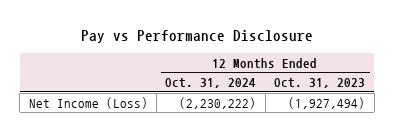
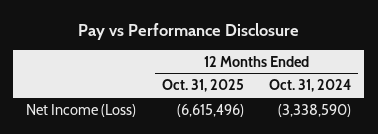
[274,78,366,89] Oct. 31, 2023 -> none
none -> [161,79,244,93] Oct. 31, 2025
[179,96,257,109] (2,230,222) -> [278,103,352,117] (3,338,590)

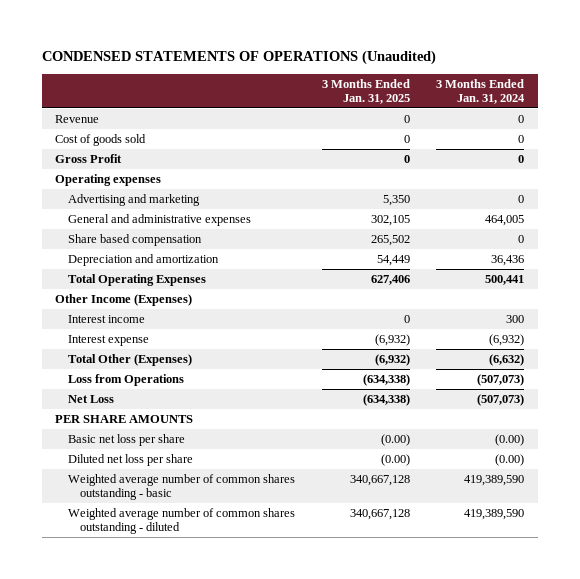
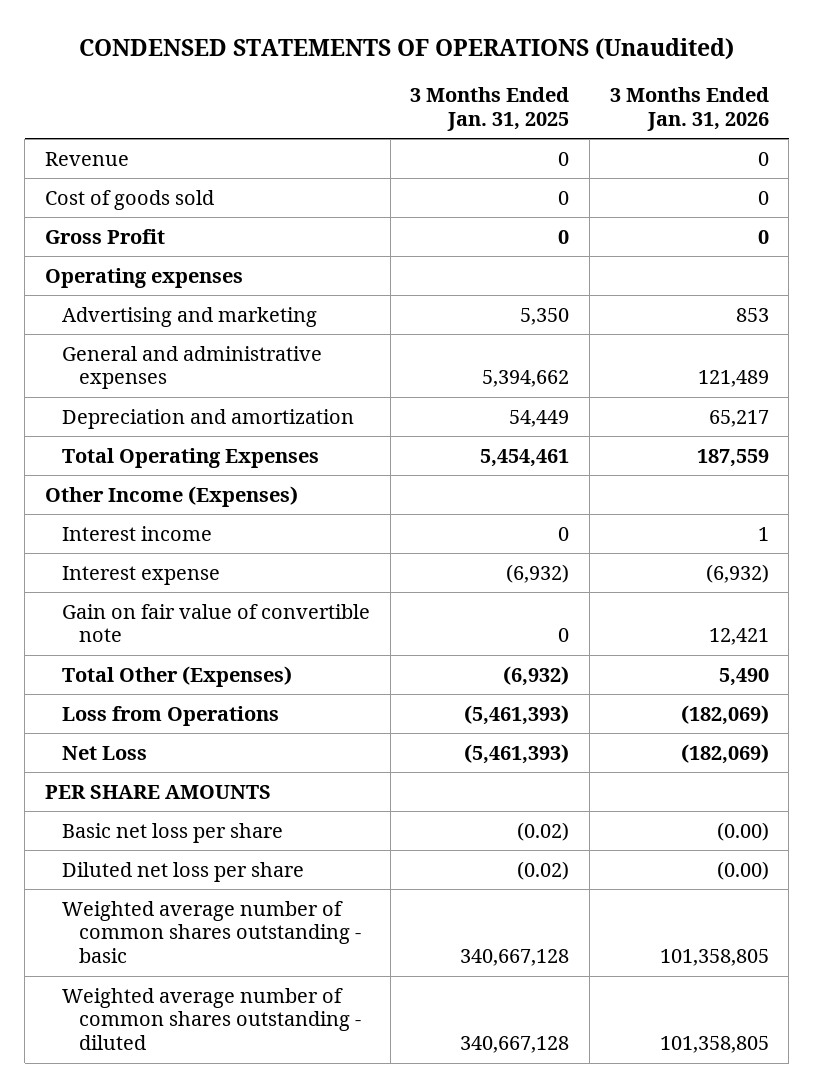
[436,78,526,105] 3 Months Ended Jan. 31, 2024 -> none
none -> [609,87,769,132] 3 Months Ended Jan. 31, 2026
[67,233,202,246] Share based compensation -> none
[370,214,410,226] 302,105 -> [482,370,570,388] 5,394,662
[370,274,410,285] 627,406 -> [480,448,570,467] 5,454,461
none -> [61,603,370,643] Gain on fair value of convertible note
[362,373,410,386] (634,338) -> [464,704,570,725] (5,461,393)
[362,393,410,406] (634,338) -> [464,743,570,764] (5,461,393)
[380,433,410,446] (0.00) -> [517,821,570,841] (0.02)
[380,453,410,466] (0.00) -> [517,860,570,880] (0.02)

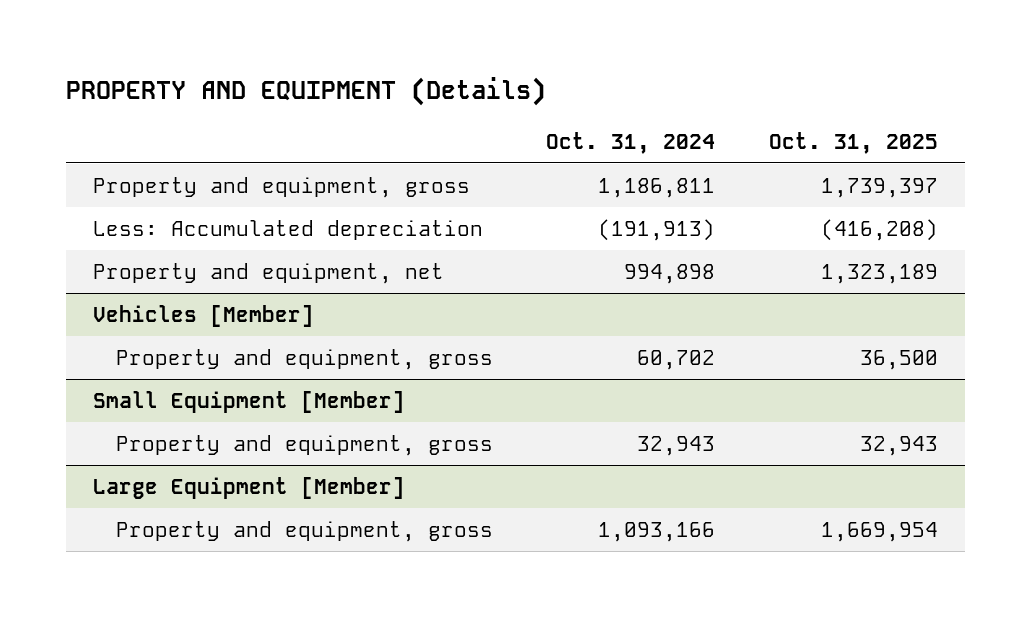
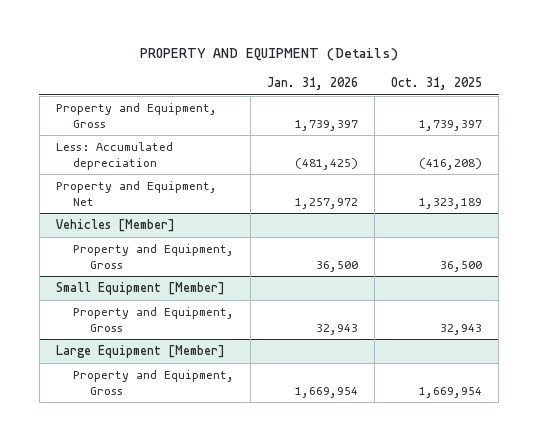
[546,131,716,154] Oct. 31, 2024 -> none
none -> [267,77,359,91] Jan. 31, 2026
[92,176,470,198] Property and equipment, gross -> [55,103,217,128] Property and Equipment, Gross
[92,262,444,284] Property and equipment, net -> [55,181,217,206] Property and Equipment, Net
[115,348,493,370] Property and equipment, gross -> [72,244,234,269] Property and Equipment, Gross
[115,434,493,456] Property and equipment, gross -> [72,307,234,332] Property and Equipment, Gross
[115,520,493,542] Property and equipment, gross -> [72,370,234,395] Property and Equipment, Gross

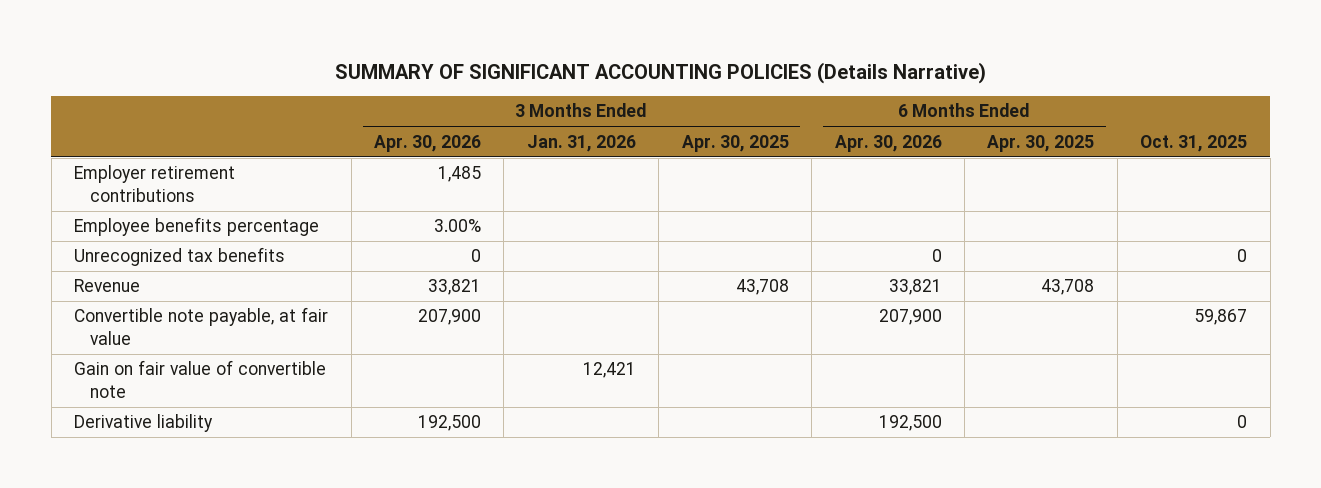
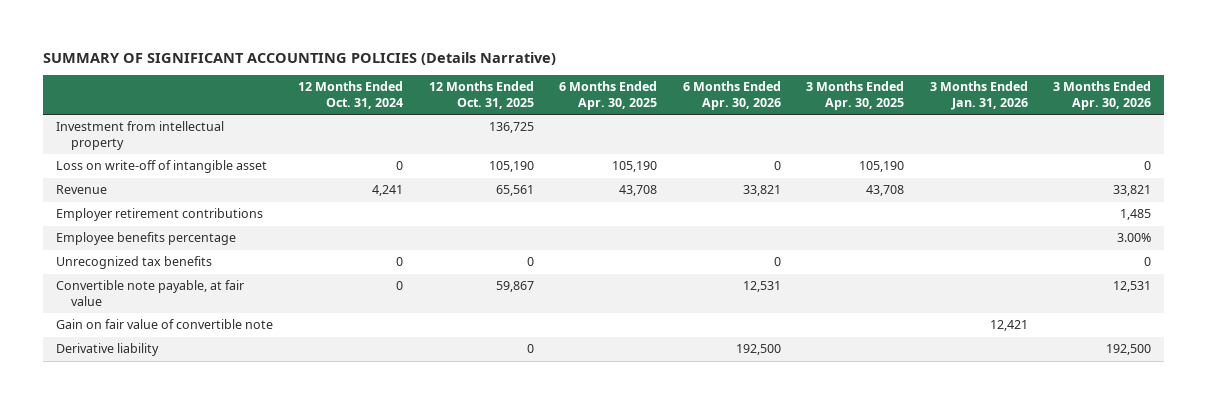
[1140,134,1248,152] Oct. 31, 2025 -> none
none -> [298,81,404,109] 12 Months Ended Oct. 31, 2024
none -> [428,81,534,109] 12 Months Ended Oct. 31, 2025
none -> [55,121,224,150] Investment from intellectual property
none -> [55,160,267,174] Loss on write-off of intangible asset
[74,279,141,293] Revenue -> [55,185,107,195] Revenue
[418,309,482,326] 207,900 -> [1112,281,1151,293] 12,531
[878,309,942,326] 207,900 -> [742,281,781,293] 12,531

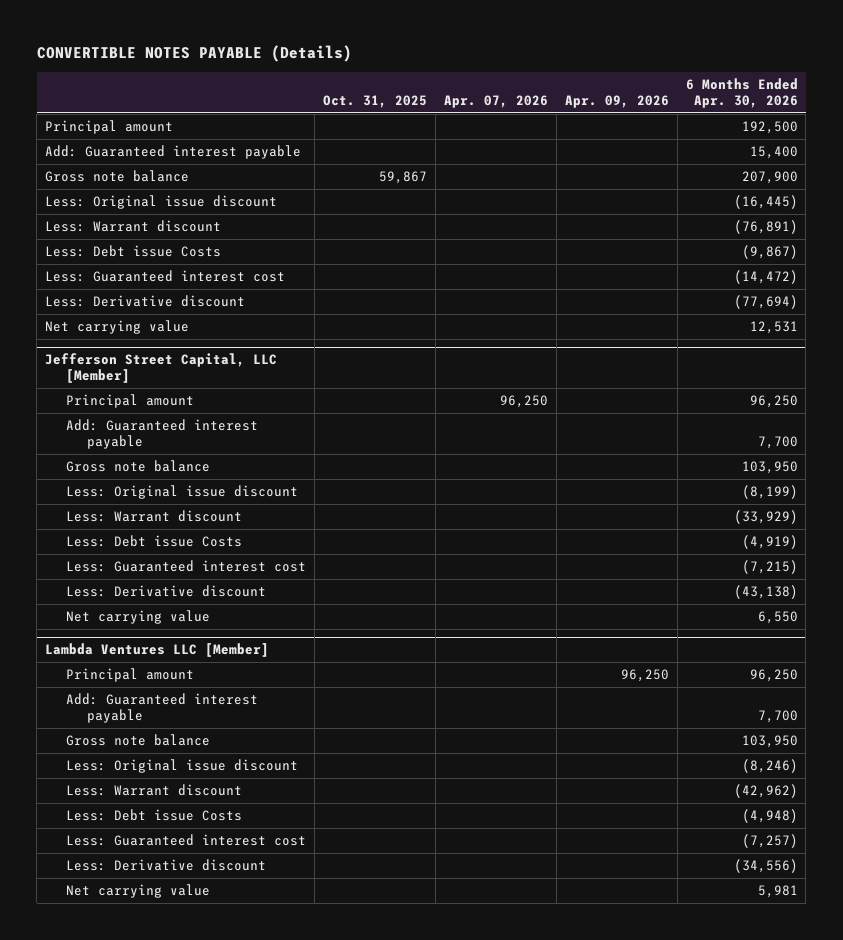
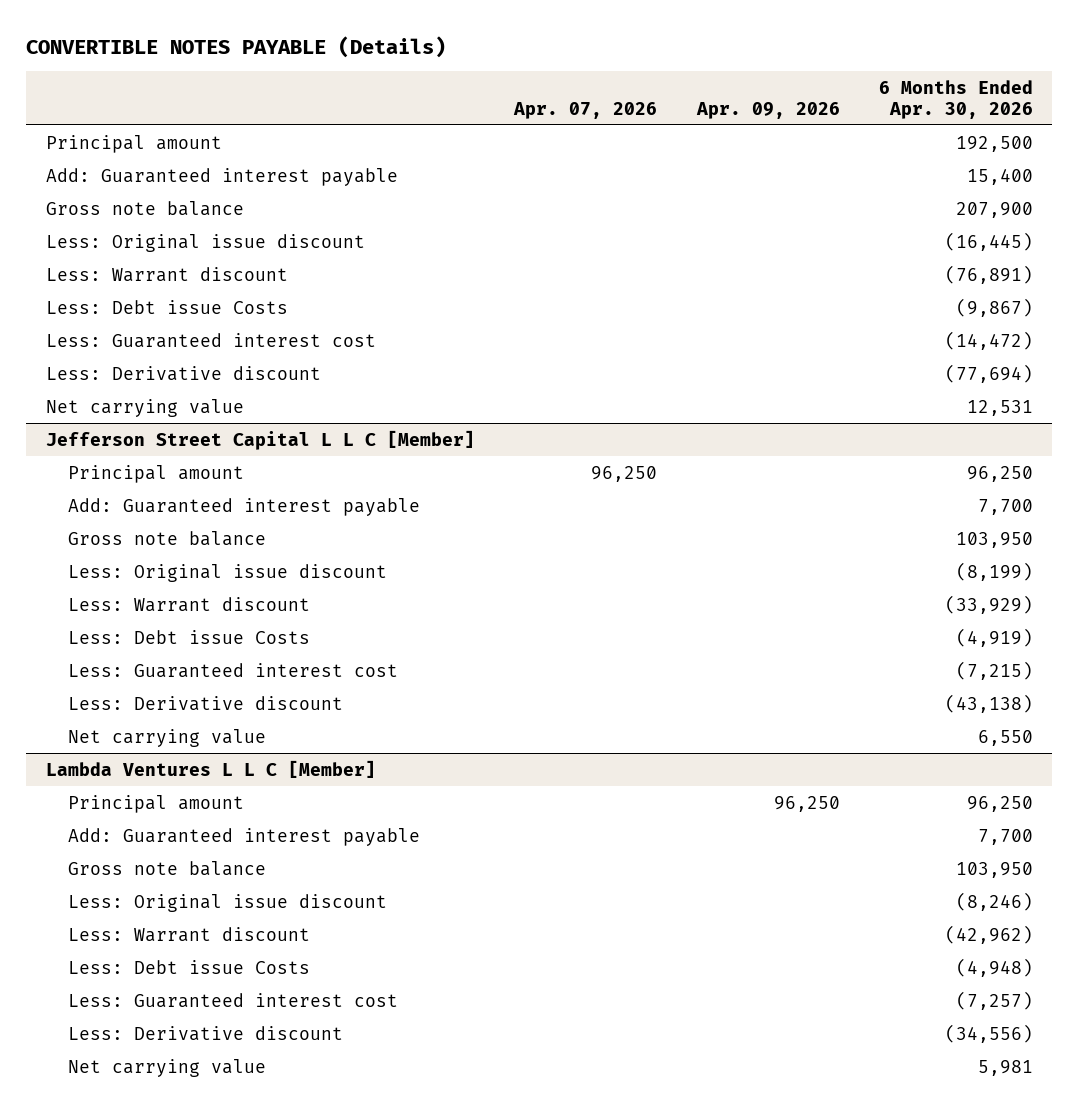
[322,95,427,109] Oct. 31, 2025 -> none
[45,353,278,384] Jefferson Street Capital, LLC [Member] -> [46,429,476,450] Jefferson Street Capital L L C [Member]
[45,643,270,658] Lambda Ventures LLC [Member] -> [46,759,377,778] Lambda Ventures L L C [Member]

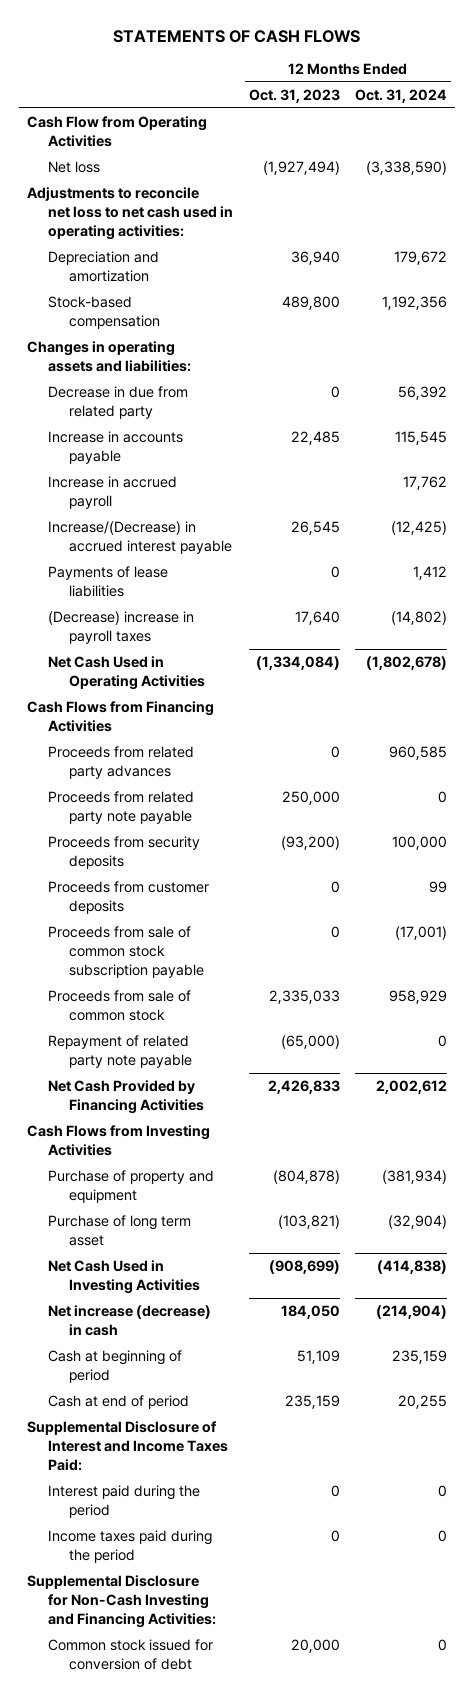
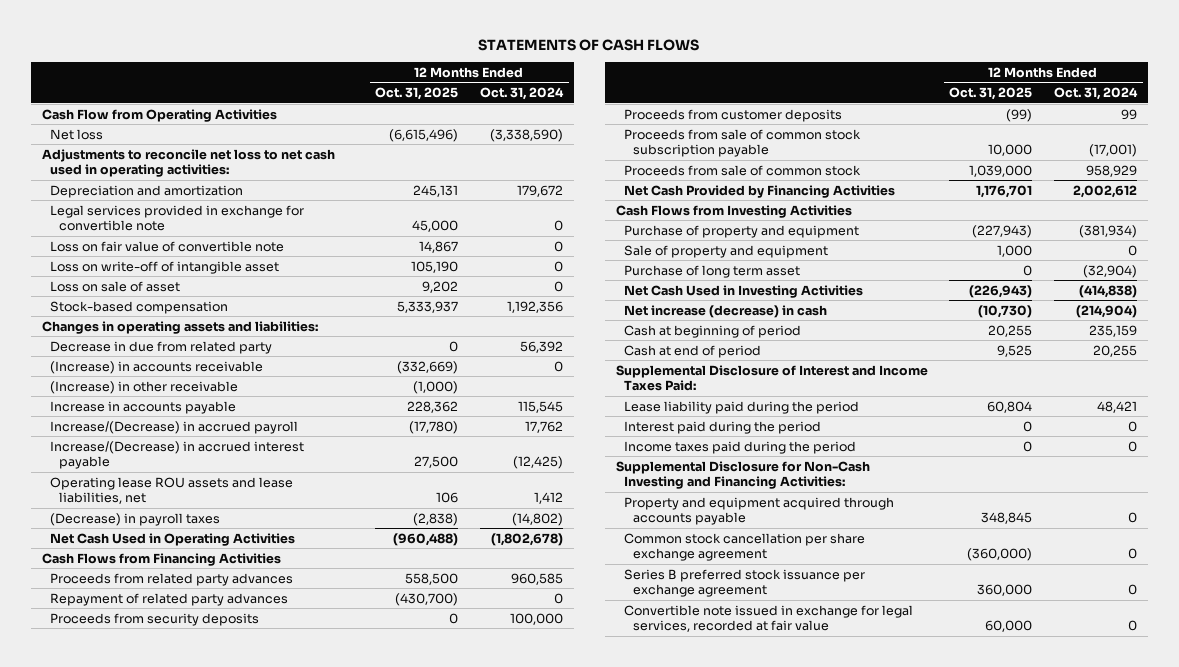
[248,88,340,103] Oct. 31, 2023 -> none
none -> [375,87,459,101] Oct. 31, 2025
none -> [50,204,305,232] Legal services provided in exchange for convertible note
none -> [50,240,285,252] Loss on fair value of convertible note
none -> [50,260,280,274] Loss on write-off of intangible asset
none -> [50,280,181,292] Loss on sale of asset
none -> [50,360,264,374] (Increase) in accounts receivable
none -> [50,380,239,394] (Increase) in other receivable
[48,476,178,509] Increase in accrued payroll -> [50,420,299,434] Increase/(Decrease) in accrued payroll
[48,566,169,597] Payments of lease liabilities -> [50,476,294,505] Operating lease ROU assets and lease liabilities, net
[48,611,195,644] (Decrease) increase in payroll taxes -> [50,512,221,526] (Decrease) in payroll taxes
[48,791,195,824] Proceeds from related party note payable -> none
none -> [50,592,289,606] Repayment of related party advances
[48,1035,193,1068] Repayment of related party note payable -> none
none -> [624,244,829,258] Sale of property and equipment
none -> [624,400,860,414] Lease liability paid during the period
[48,1639,214,1670] Common stock issued for conversion of debt -> none
none -> [624,496,895,526] Property and equipment acquired through accounts payable
none -> [624,532,866,562] Common stock cancellation per share exchange agreement
none -> [624,568,866,598] Series B preferred stock issuance per exchange agreement
none -> [624,604,914,633] Convertible note issued in exchange for legal services, recorded at fair value

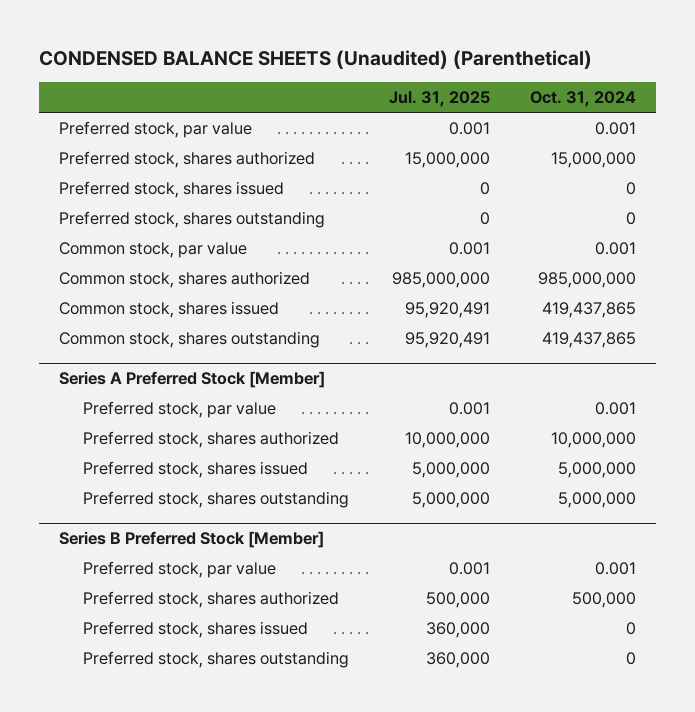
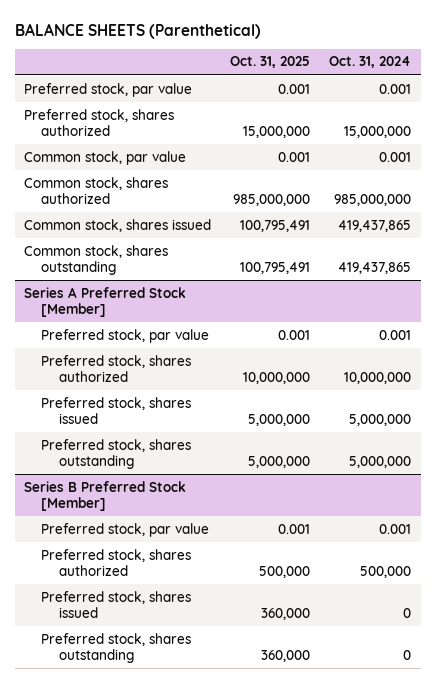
[39,50,593,70] CONDENSED BALANCE SHEETS (Unaudited) (Parenthetical) -> [14,22,261,39] BALANCE SHEETS (Parenthetical)
[389,90,491,107] Jul. 31, 2025 -> none
none -> [230,56,311,69] Oct. 31, 2025
[59,180,285,198] Preferred stock, shares issued -> none
[59,210,326,228] Preferred stock, shares outstanding -> none

